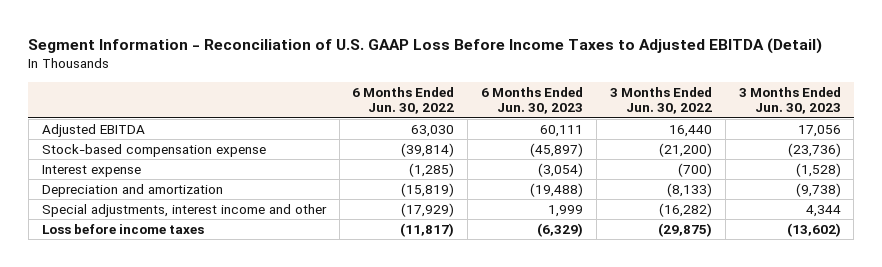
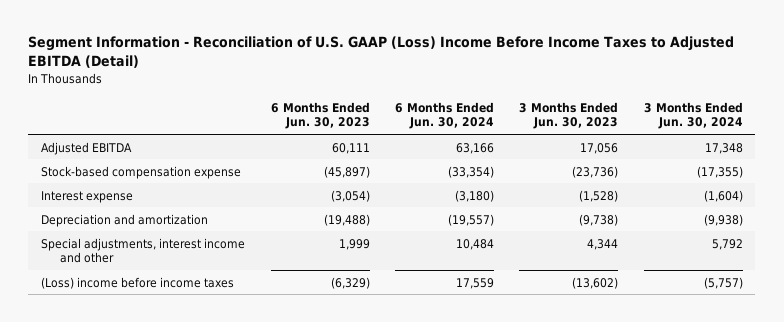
[28,37,823,54] Segment Information - Reconciliation of U.S. GAAP Loss Before Income Taxes to Adjusted EBITDA (Detail) -> [28,36,735,69] Segment Information - Reconciliation of U.S. GAAP (Loss) Income Before Income Taxes to Adjusted EBITDA (Detail)
[352,86,455,115] 6 Months Ended Jun. 30, 2022 -> none
[609,86,712,115] 3 Months Ended Jun. 30, 2022 -> none
none -> [394,101,494,130] 6 Months Ended Jun. 30, 2024
none -> [643,101,743,130] 3 Months Ended Jun. 30, 2024
[41,224,204,235] Loss before income taxes -> [41,276,235,289] (Loss) income before income taxes

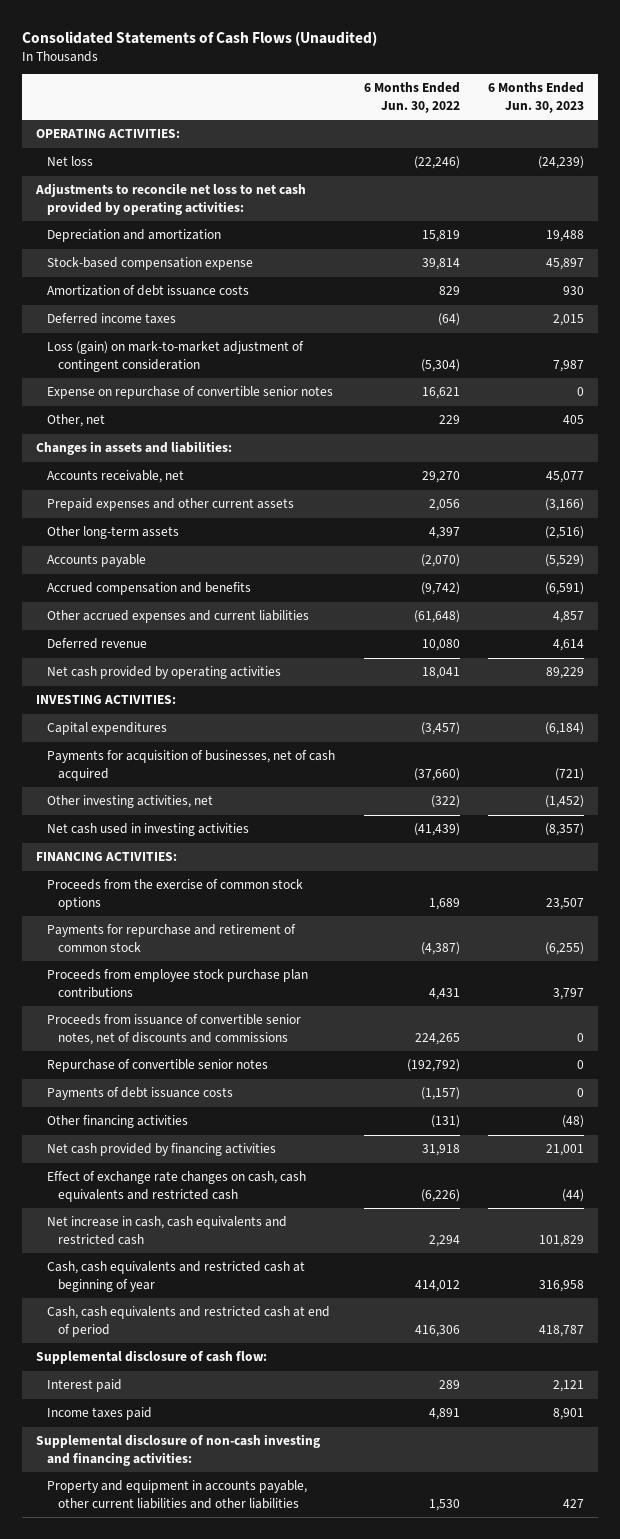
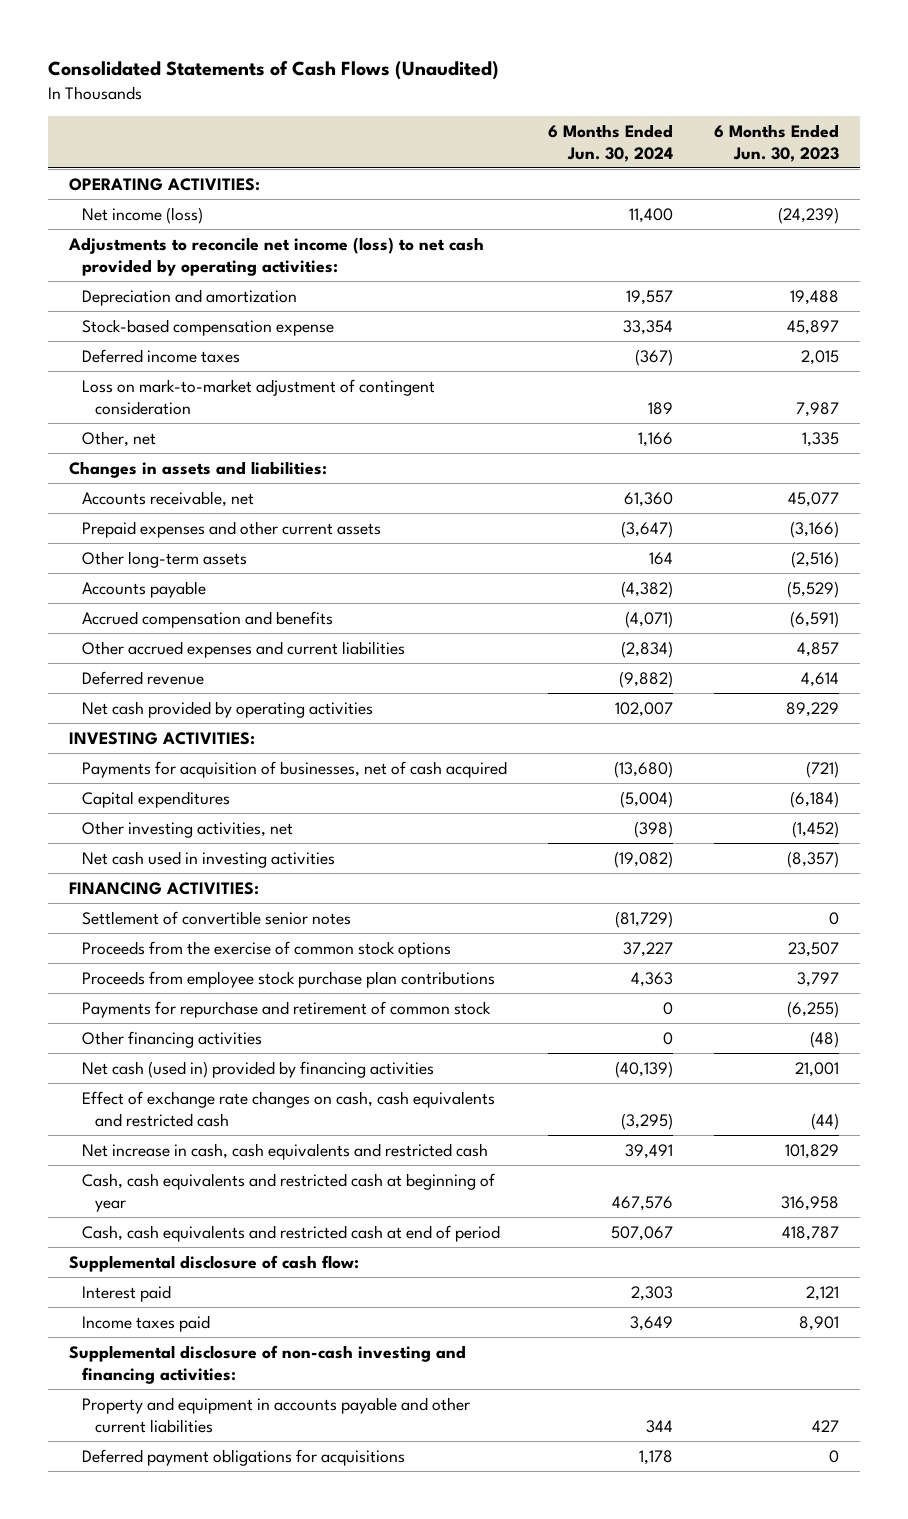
[363,82,460,113] 6 Months Ended Jun. 30, 2022 -> none
none -> [548,123,674,162] 6 Months Ended Jun. 30, 2024
[47,156,94,167] Net loss -> [81,206,203,224] Net income (loss)
[35,183,307,215] Adjustments to reconcile net loss to net cash provided by operating activities: -> [67,236,484,276] Adjustments to reconcile net income (loss) to net cash provided by operating activities:
[47,285,250,297] Amortization of debt issuance costs -> none
[47,386,334,400] Expense on repurchase of convertible senior notes -> none
[47,341,305,372] Loss (gain) on mark-to-market adjustment of contingent consideration -> [81,378,435,415] Loss on mark-to-market adjustment of contingent consideration
[562,415,584,425] 405 -> [802,431,840,447] 1,335
[47,722,168,736] Capital expenditures -> [81,790,230,808] Capital expenditures
none -> [81,910,351,925] Settlement of convertible senior notes
[47,1014,302,1045] Proceeds from issuance of convertible senior notes, net of discounts and commissions -> none
[47,1059,269,1073] Repurchase of convertible senior notes -> none
[47,1087,234,1101] Payments of debt issuance costs -> none
[47,924,297,952] Payments for repurchase and retirement of common stock -> [81,1000,491,1018] Payments for repurchase and retirement of common stock
[47,1143,277,1157] Net cash provided by financing activities -> [81,1060,434,1078] Net cash (used in) provided by financing activities
[47,1480,308,1509] Property and equipment in accounts payable, other current liabilities and other liabilities -> [81,1396,470,1433] Property and equipment in accounts payable and other current liabilities
none -> [81,1448,405,1466] Deferred payment obligations for acquisitions

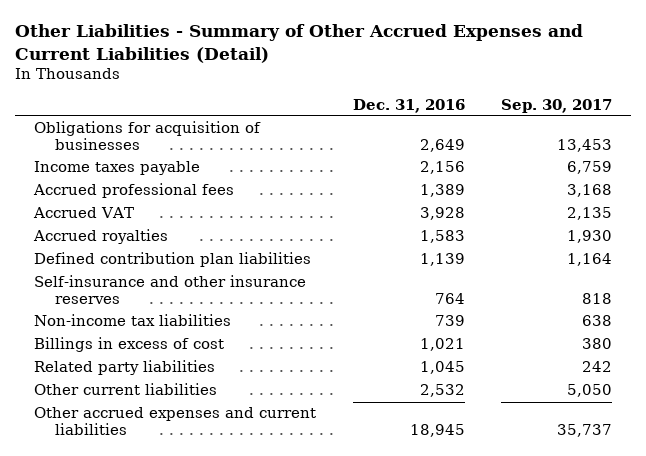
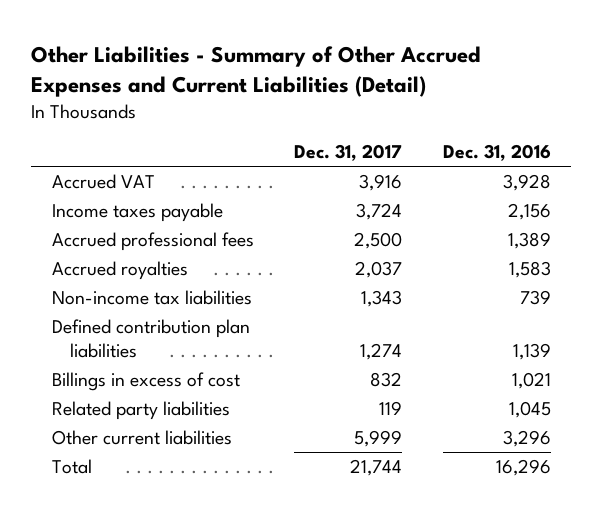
[501,98,613,113] Sep. 30, 2017 -> none
none -> [294,144,403,162] Dec. 31, 2017
[33,121,261,151] Obligations for acquisition of businesses -> none
[32,207,134,219] Accrued VAT -> [51,173,155,189] Accrued VAT
[33,275,306,305] Self-insurance and other insurance reserves -> none
[33,252,311,268] Defined contribution plan liabilities -> [51,318,250,358] Defined contribution plan liabilities
[33,407,316,436] Other accrued expenses and current liabilities -> none
[419,384,465,398] 2,532 -> [503,429,552,447] 3,296
none -> [51,458,92,474] Total

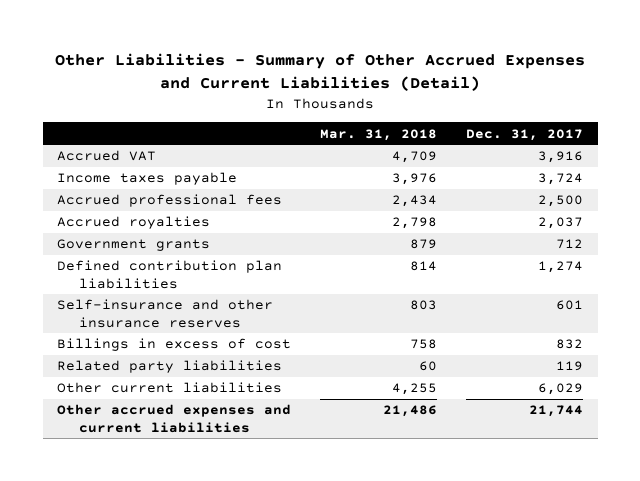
[443,144,552,162] Dec. 31, 2016 -> none
none -> [320,128,438,141] Mar. 31, 2018
[51,289,252,305] Non-income tax liabilities -> none
none -> [57,239,211,252] Government grants
none -> [57,299,274,328] Self-insurance and other insurance reserves
[354,429,403,447] 5,999 -> [538,383,584,396] 6,029
[51,458,92,474] Total -> [57,404,292,433] Other accrued expenses and current liabilities

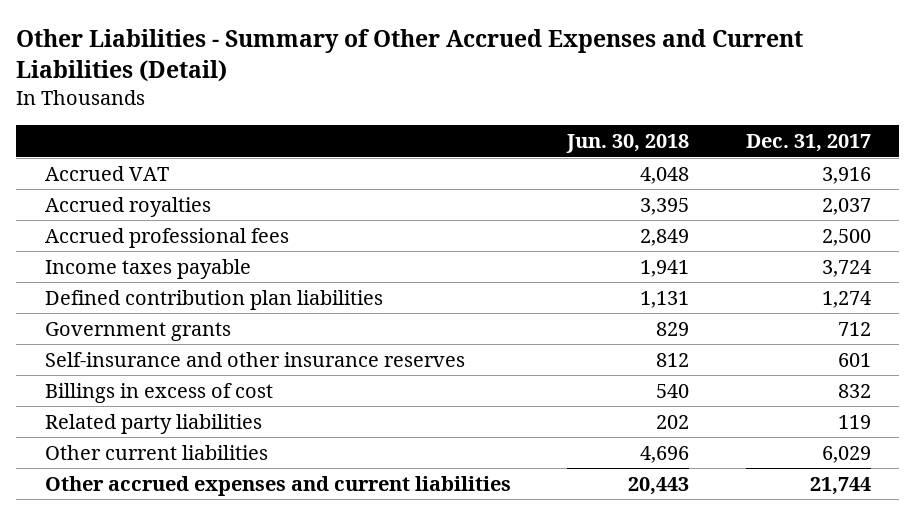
[320,128,438,141] Mar. 31, 2018 -> none
none -> [566,134,690,154] Jun. 30, 2018
[57,194,283,208] Accrued professional fees -> [44,227,289,248] Accrued professional fees
[57,172,238,186] Income taxes payable -> [44,258,251,279] Income taxes payable
[57,239,211,252] Government grants -> [44,321,231,341] Government grants

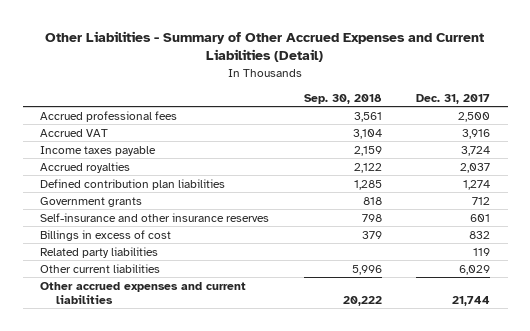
[566,134,690,154] Jun. 30, 2018 -> none
none -> [303,93,382,104] Sep. 30, 2018
[44,165,169,181] Accrued VAT -> [40,128,109,137] Accrued VAT
[44,196,211,217] Accrued royalties -> [40,161,131,173] Accrued royalties

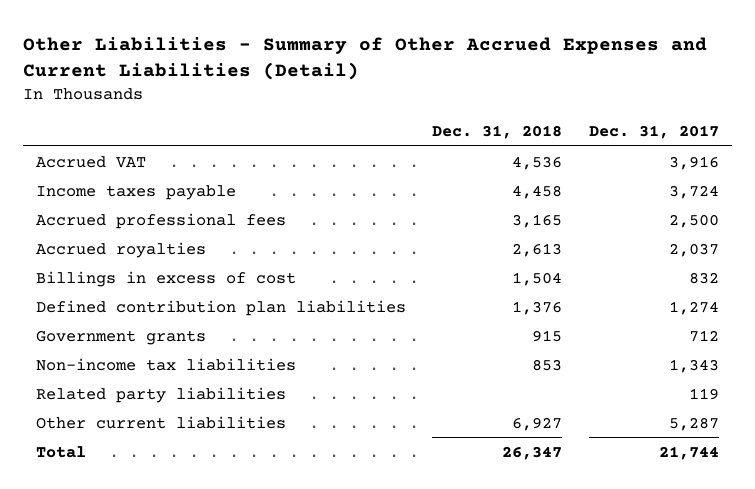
[303,93,382,104] Sep. 30, 2018 -> none
none -> [432,125,563,140] Dec. 31, 2018
[40,110,178,122] Accrued professional fees -> [36,212,287,229] Accrued professional fees
[40,229,172,241] Billings in excess of cost -> [36,270,297,287] Billings in excess of cost
[40,212,270,222] Self-insurance and other insurance reserves -> none
none -> [36,357,297,371] Non-income tax liabilities
[459,264,491,275] 6,029 -> [668,416,719,431] 5,287
[40,281,247,304] Other accrued expenses and current liabilities -> [36,445,87,458] Total

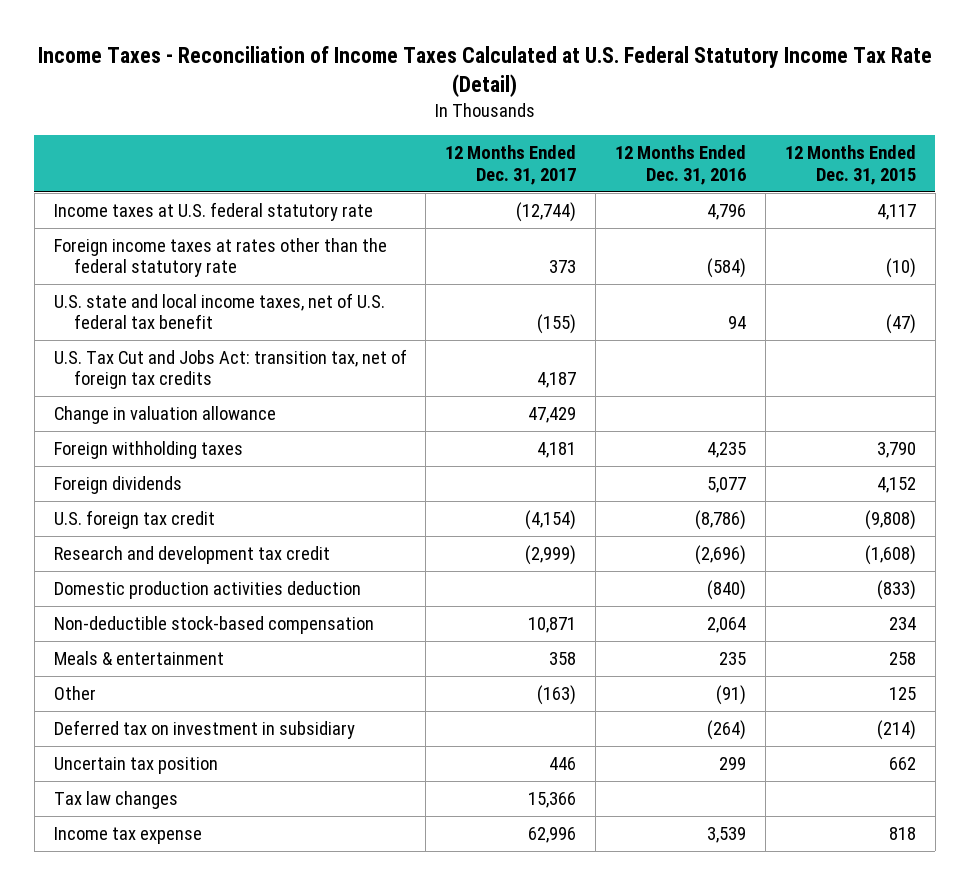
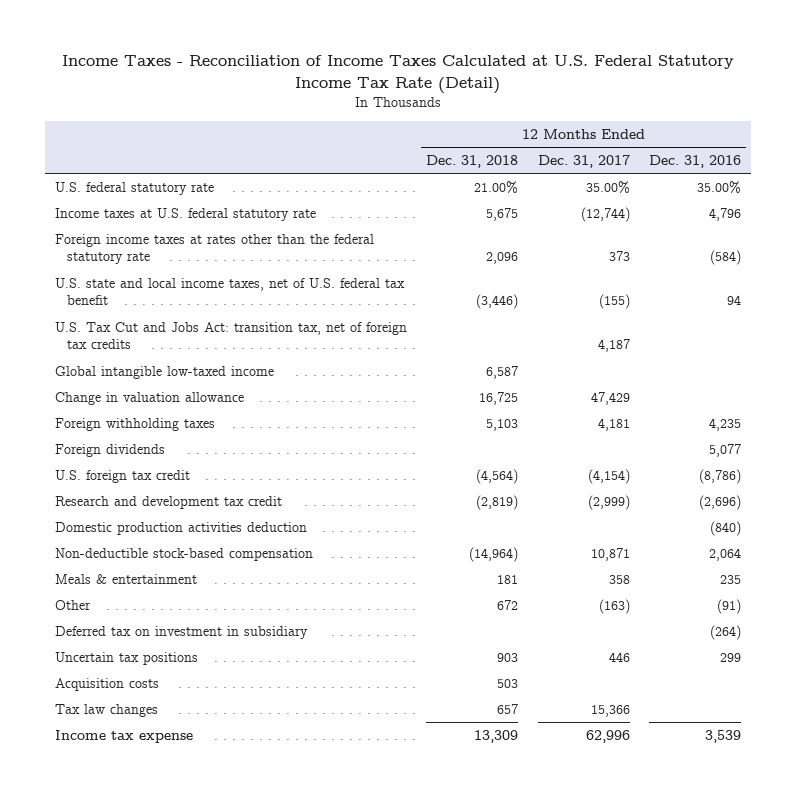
[784,145,916,185] 12 Months Ended Dec. 31, 2015 -> none
none -> [426,155,519,169] Dec. 31, 2018
none -> [54,182,214,196] U.S. federal statutory rate
none -> [54,366,274,380] Global intangible low-taxed income
[53,757,218,775] Uncertain tax position -> [54,652,198,666] Uncertain tax positions
none -> [54,678,159,692] Acquisition costs

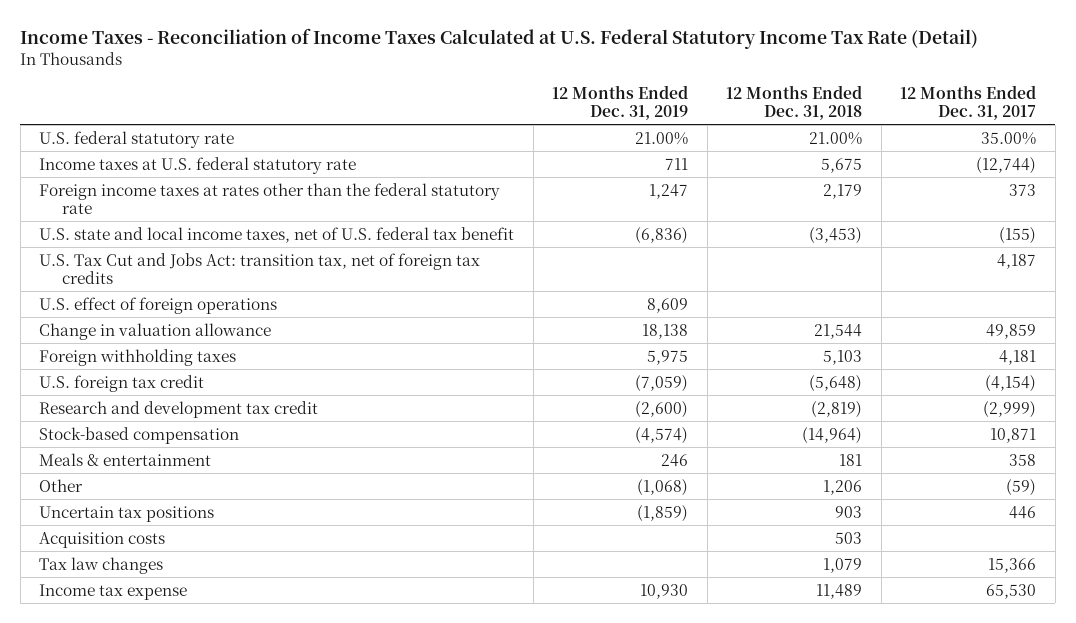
[649,155,742,169] Dec. 31, 2016 -> none
none -> [552,85,689,121] 12 Months Ended Dec. 31, 2019
[486,252,519,265] 2,096 -> [823,183,863,199] 2,179
[476,294,519,310] (3,446) -> [809,226,863,244] (3,453)
[54,366,274,380] Global intangible low-taxed income -> none
none -> [39,296,278,314] U.S. effect of foreign operations
[479,392,519,406] 16,725 -> [814,323,863,339] 21,544
[590,392,630,406] 47,429 -> [986,323,1037,339] 49,859
[54,444,165,458] Foreign dividends -> none
[476,469,519,485] (4,564) -> [809,374,863,392] (5,648)
[54,522,307,536] Domestic production activities deduction -> none
[54,548,313,562] Non-deductible stock-based compensation -> [39,426,240,444] Stock-based compensation
[54,626,308,640] Deferred tax on investment in subsidiary -> none
[497,600,519,611] 672 -> [823,479,863,495] 1,206
[598,599,630,615] (163) -> [1006,478,1037,496] (59)
[497,704,519,715] 657 -> [823,557,863,573] 1,079
[474,730,519,744] 13,309 -> [816,583,863,599] 11,489
[585,730,630,744] 62,996 -> [986,583,1037,599] 65,530

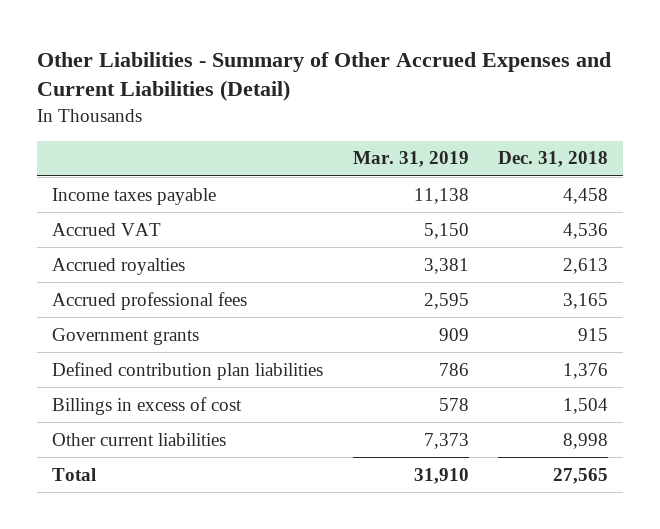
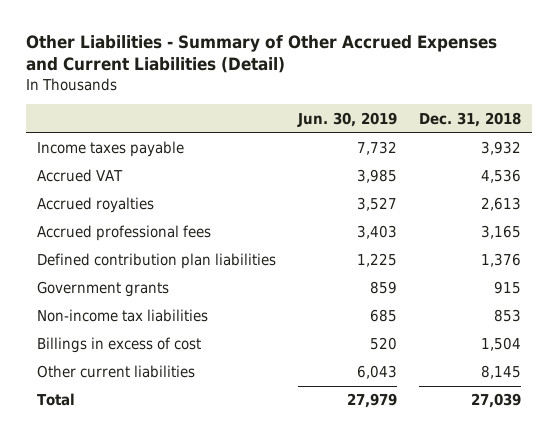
[352,151,469,168] Mar. 31, 2019 -> none
none -> [296,111,397,127] Jun. 30, 2019
[562,187,608,204] 4,458 -> [480,141,521,156] 3,932
[52,327,200,345] Government grants -> [36,281,169,298] Government grants
none -> [36,309,208,323] Non-income tax liabilities
[562,432,608,449] 8,998 -> [480,365,521,380] 8,145
[552,467,608,484] 27,565 -> [470,393,521,409] 27,039

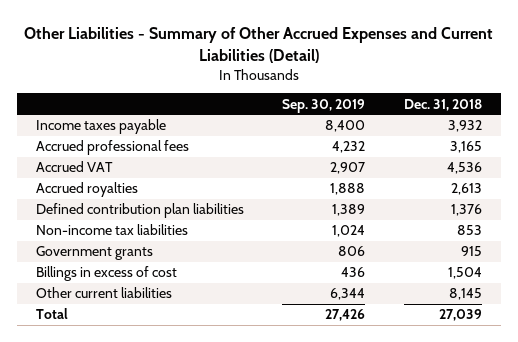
[296,111,397,127] Jun. 30, 2019 -> none
none -> [282,98,366,113] Sep. 30, 2019
[36,225,211,242] Accrued professional fees -> [36,140,190,156] Accrued professional fees
[36,281,169,298] Government grants -> [36,246,154,261] Government grants

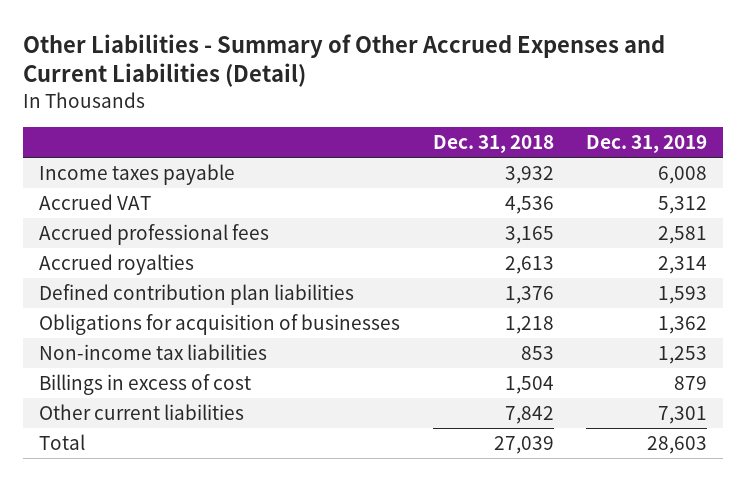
[282,98,366,113] Sep. 30, 2019 -> none
none -> [585,134,707,153] Dec. 31, 2019
[36,140,190,156] Accrued professional fees -> [39,224,270,246] Accrued professional fees
none -> [39,314,401,336] Obligations for acquisition of businesses
[36,246,154,261] Government grants -> none
[448,288,482,301] 8,145 -> [504,406,554,425] 7,842

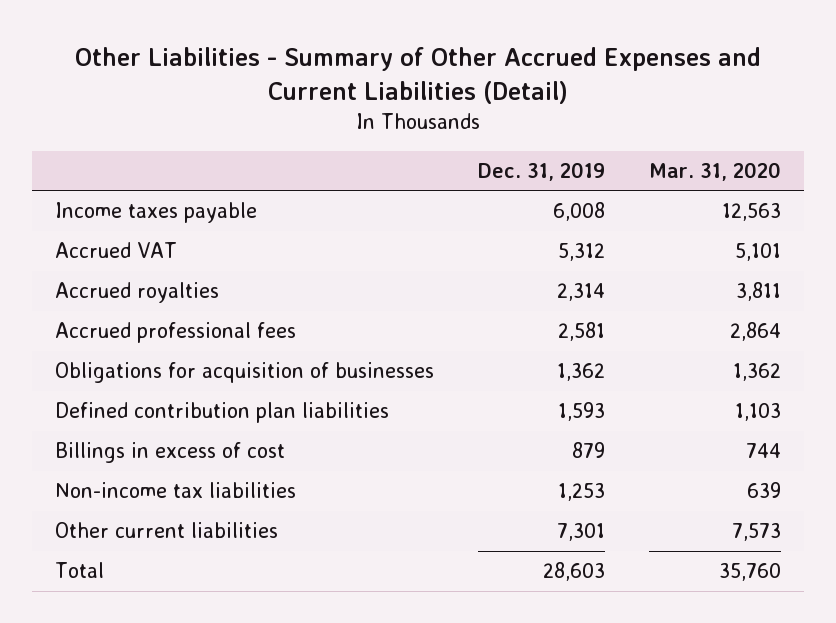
[432,134,554,153] Dec. 31, 2018 -> none
none -> [649,161,782,181] Mar. 31, 2020
[39,224,270,246] Accrued professional fees -> [54,322,296,344] Accrued professional fees
[39,284,355,306] Defined contribution plan liabilities -> [54,402,389,424] Defined contribution plan liabilities
[39,344,268,361] Non-income tax liabilities -> [54,482,296,499] Non-income tax liabilities

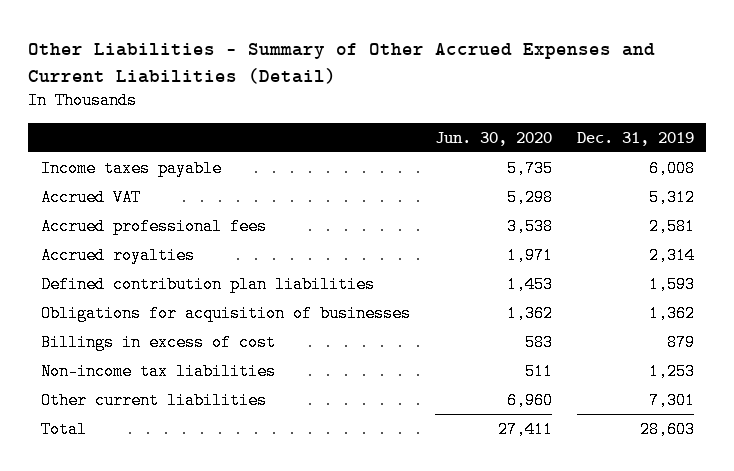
[649,161,782,181] Mar. 31, 2020 -> none
none -> [434,131,552,146] Jun. 30, 2020
[54,282,219,304] Accrued royalties -> [40,246,195,264] Accrued royalties
[54,362,434,384] Obligations for acquisition of businesses -> [40,304,411,322] Obligations for acquisition of businesses

